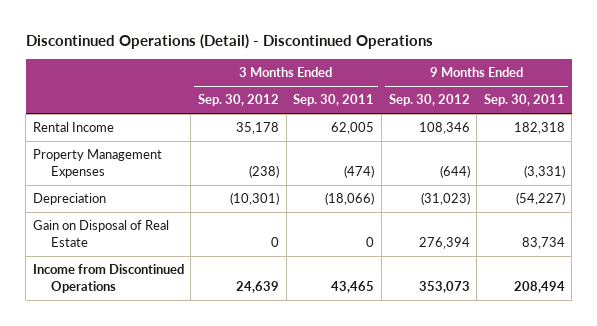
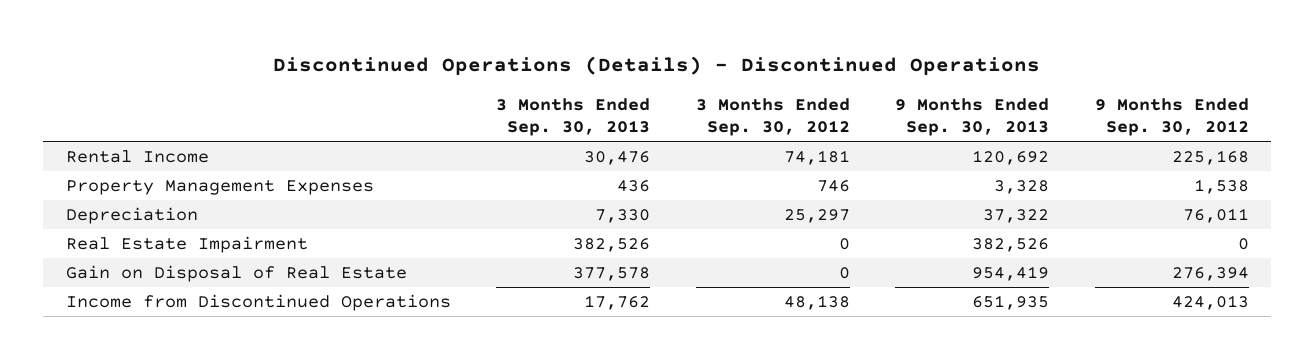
[25,33,433,49] Discontinued Operations (Detail) - Discontinued Operations -> [273,56,1041,76] Discontinued Operations (Details) - Discontinued Operations
[293,94,375,107] Sep. 30, 2011 -> none
[483,94,565,107] Sep. 30, 2011 -> none
none -> [496,97,651,136] 3 Months Ended Sep. 30, 2013
none -> [895,97,1050,136] 9 Months Ended Sep. 30, 2013
[235,122,279,135] 35,178 -> [783,150,850,166] 74,181
[418,122,470,135] 108,346 -> [1171,150,1249,166] 225,168
[248,165,279,179] (238) -> [816,180,850,193] 746
[439,165,470,179] (644) -> [1193,179,1249,195] 1,538
[229,192,279,206] (10,301) -> [783,209,850,224] 25,297
[420,192,470,206] (31,023) -> [1182,208,1249,224] 76,011
none -> [65,236,308,254] Real Estate Impairment
[235,281,279,294] 24,639 -> [783,295,850,311] 48,138
[418,281,470,294] 353,073 -> [1171,295,1249,311] 424,013

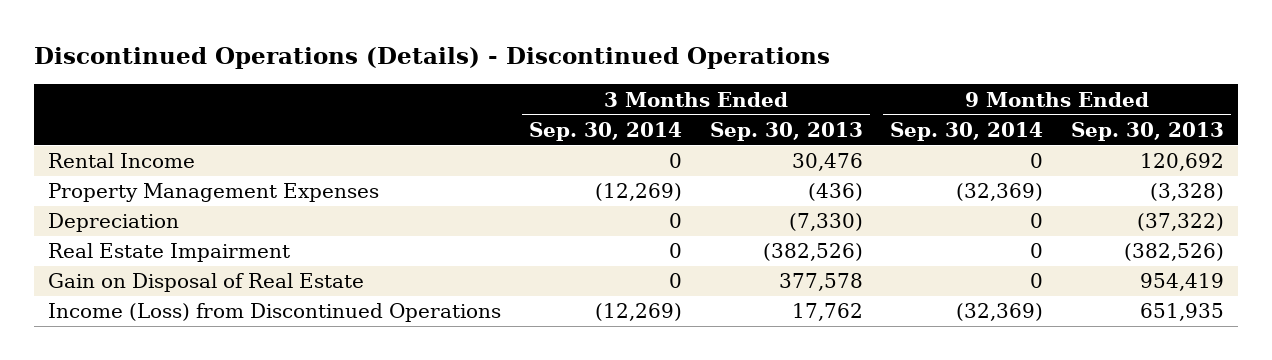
[695,97,850,136] 3 Months Ended Sep. 30, 2012 -> none
[1094,97,1249,136] 9 Months Ended Sep. 30, 2012 -> none
none -> [528,121,682,141] Sep. 30, 2014
none -> [890,121,1044,141] Sep. 30, 2014
[617,180,651,193] 436 -> [807,183,863,202] (436)
[994,180,1050,195] 3,328 -> [1150,183,1225,202] (3,328)
[595,209,651,224] 7,330 -> [788,213,863,232] (7,330)
[983,209,1050,224] 37,322 -> [1137,213,1225,232] (37,322)
[573,238,651,253] 382,526 -> [762,243,863,262] (382,526)
[972,238,1050,253] 382,526 -> [1124,243,1225,262] (382,526)
[65,294,451,312] Income from Discontinued Operations -> [47,303,501,323] Income (Loss) from Discontinued Operations

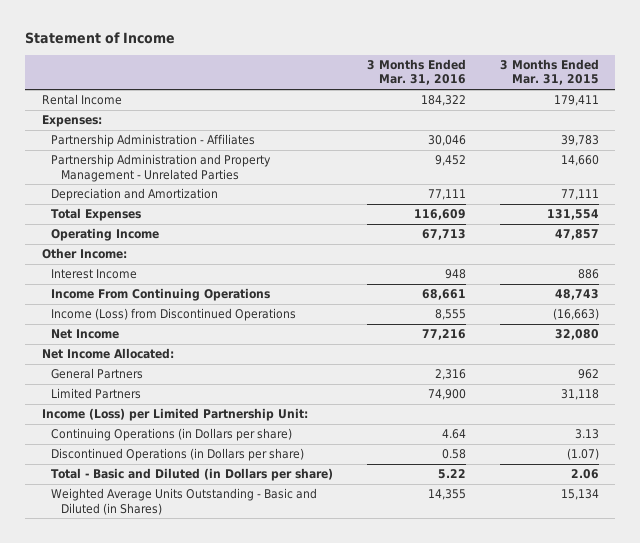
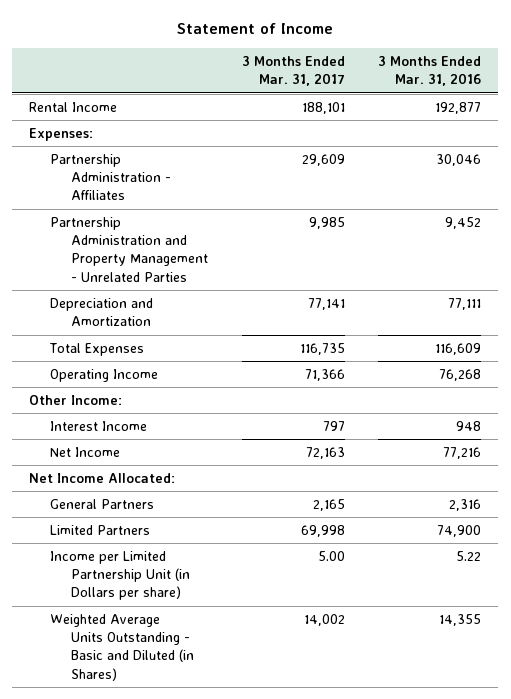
[499,58,599,86] 3 Months Ended Mar. 31, 2015 -> none
none -> [241,56,345,87] 3 Months Ended Mar. 31, 2017
[420,95,466,107] 184,322 -> [435,101,482,114] 192,877
[421,229,466,241] 67,713 -> [439,368,482,381] 76,268
[51,288,271,302] Income From Continuing Operations -> none
[51,308,297,322] Income (Loss) from Discontinued Operations -> none
[41,408,308,422] Income (Loss) per Limited Partnership Unit: -> none
[51,448,305,462] Discontinued Operations (in Dollars per share) -> none
[51,468,334,482] Total - Basic and Diluted (in Dollars per share) -> none
[51,428,293,442] Continuing Operations (in Dollars per share) -> [50,550,190,601] Income per Limited Partnership Unit (in Dollars per share)
[441,429,466,440] 4.64 -> [456,550,482,561] 5.22

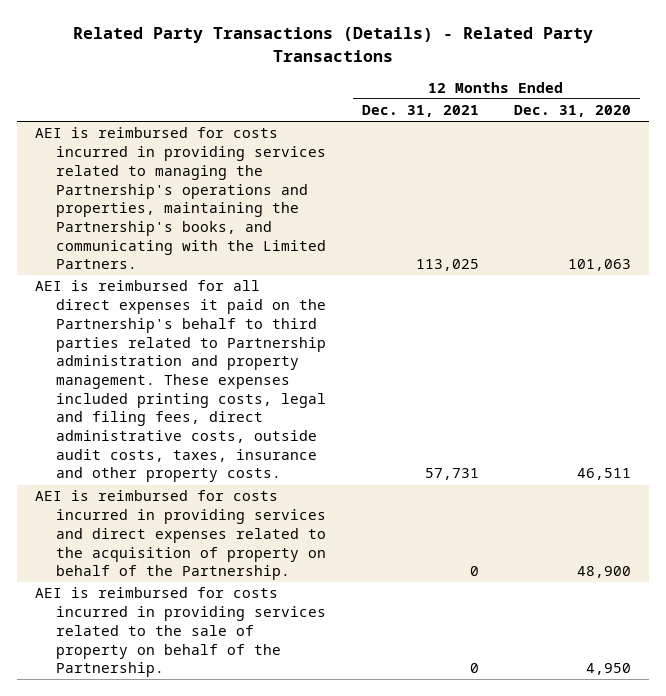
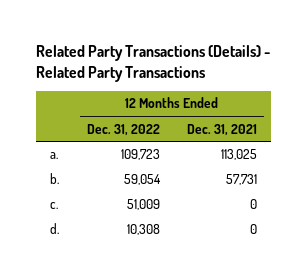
[514,105,632,118] Dec. 31, 2020 -> none
none -> [86,123,160,136] Dec. 31, 2022
[34,587,326,678] AEI is reimbursed for costs incurred in providing services related to the sale of property on behalf of the Partnership. -> none
[34,127,326,270] AEI is reimbursed for costs incurred in providing services related to managing the Partnership's operations and properties, maintaining the Partnership's books, and communicating with the Limited Partners. -> [50,152,59,160] a.
[34,280,326,483] AEI is reimbursed for all direct expenses it paid on the Partnership's behalf to third parties related to Partnership administration and property management. These expenses included printing costs, legal and filing fees, direct administrative costs, outside audit costs, taxes, insurance and other property costs. -> [50,173,60,185] b.
[34,490,326,581] AEI is reimbursed for costs incurred in providing services and direct expenses related to the acquisition of property on behalf of the Partnership. -> [50,202,59,210] c.
none -> [50,223,60,235] d.

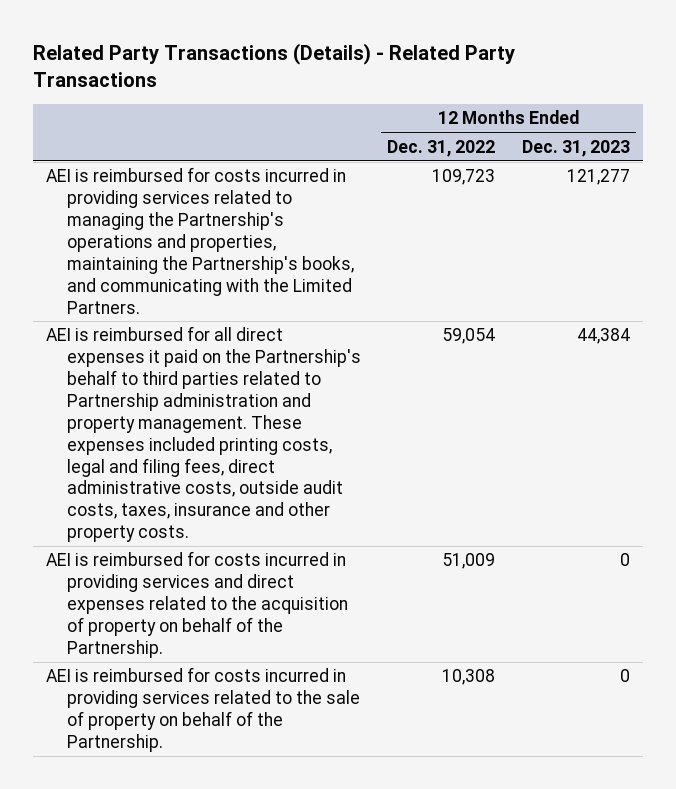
[187,123,258,136] Dec. 31, 2021 -> none
none -> [521,139,630,157] Dec. 31, 2023
[50,152,59,160] a. -> [45,167,354,314] AEI is reimbursed for costs incurred in providing services related to managing the Partnership's operations and properties, maintaining the Partnership's books, and communicating with the Limited Partners.
[50,173,60,185] b. -> [45,326,361,543] AEI is reimbursed for all direct expenses it paid on the Partnership's behalf to third parties related to Partnership administration and property management. These expenses included printing costs, legal and filing fees, direct administrative costs, outside audit costs, taxes, insurance and other property costs.
[50,202,59,210] c. -> [45,551,348,658] AEI is reimbursed for costs incurred in providing services and direct expenses related to the acquisition of property on behalf of the Partnership.
[50,223,60,235] d. -> [45,667,360,752] AEI is reimbursed for costs incurred in providing services related to the sale of property on behalf of the Partnership.

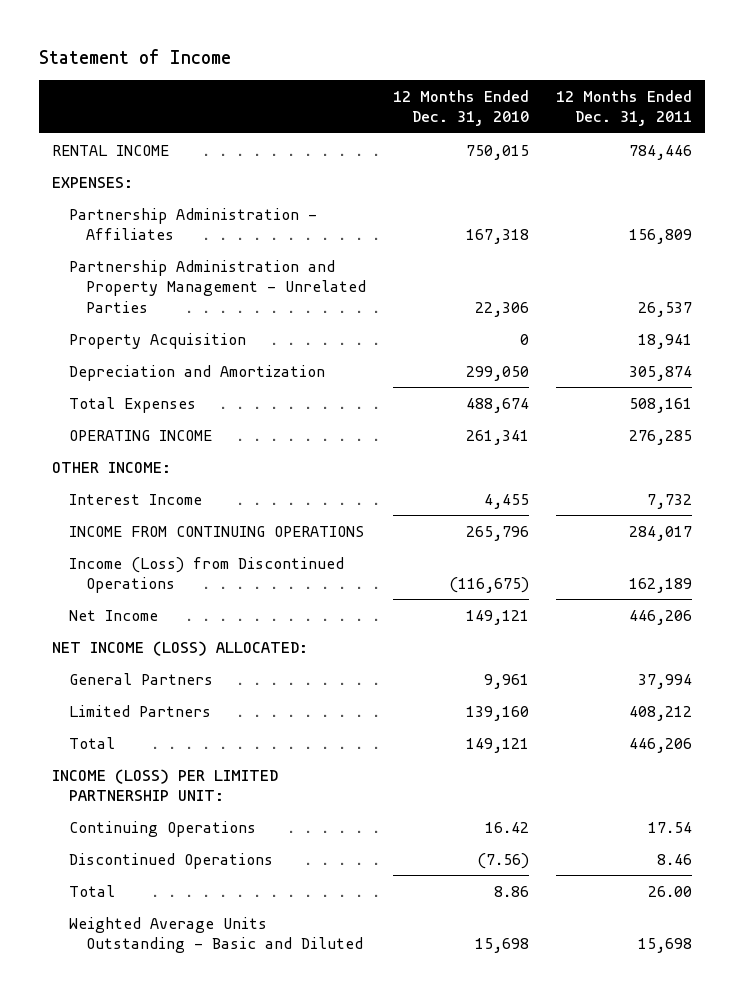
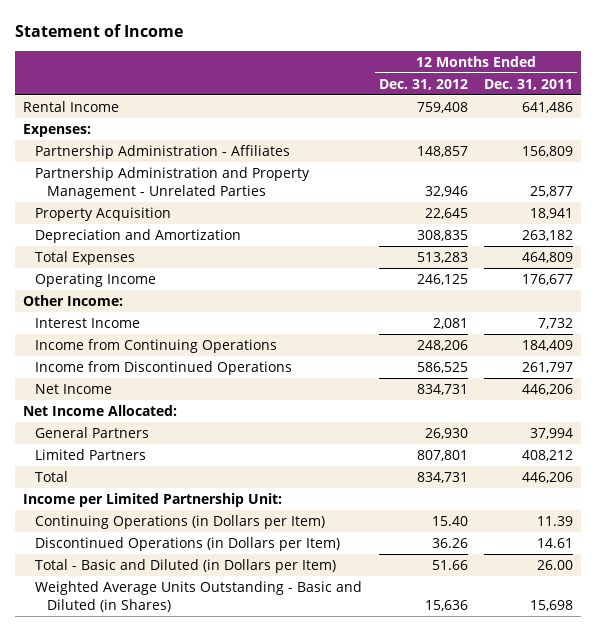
[393,89,530,127] 12 Months Ended Dec. 31, 2010 -> none
none -> [378,78,468,90] Dec. 31, 2012
[52,144,170,156] RENTAL INCOME -> [23,100,120,112] Rental Income
[628,144,692,160] 784,446 -> [521,101,573,113] 641,486
[52,176,134,188] EXPENSES: -> [23,123,92,137] Expenses:
[637,301,692,317] 26,537 -> [529,185,573,197] 25,877
[628,365,692,381] 305,874 -> [521,229,573,241] 263,182
[628,397,692,413] 508,161 -> [521,251,573,263] 464,809
[69,429,213,441] OPERATING INCOME -> [35,272,157,287] Operating Income
[628,429,692,445] 276,285 -> [521,273,573,285] 176,677
[52,461,172,473] OTHER INCOME: -> [23,294,124,306] Other Income:
[69,525,365,537] INCOME FROM CONTINUING OPERATIONS -> [35,338,278,353] Income from Continuing Operations
[628,525,692,541] 284,017 -> [521,339,573,351] 184,409
[69,556,345,594] Income (Loss) from Discontinued Operations -> [35,360,293,375] Income from Discontinued Operations
[628,578,692,594] 162,189 -> [521,361,573,373] 261,797
[52,640,309,656] NET INCOME (LOSS) ALLOCATED: -> [23,404,178,416] Net Income Allocated:
[52,768,279,802] INCOME (LOSS) PER LIMITED PARTNERSHIP UNIT: -> [23,492,283,507] Income per Limited Partnership Unit:
[69,820,257,837] Continuing Operations -> [35,514,326,529] Continuing Operations (in Dollars per Item)
[647,821,692,833] 17.54 -> [536,515,573,526] 11.39
[69,852,274,869] Discontinued Operations -> [35,536,341,551] Discontinued Operations (in Dollars per Item)
[656,853,692,865] 8.46 -> [536,537,573,548] 14.61
[69,884,116,897] Total -> [35,558,337,573] Total - Basic and Diluted (in Dollars per Item)
[69,916,364,954] Weighted Average Units Outstanding - Basic and Diluted -> [35,580,363,612] Weighted Average Units Outstanding - Basic and Diluted (in Shares)

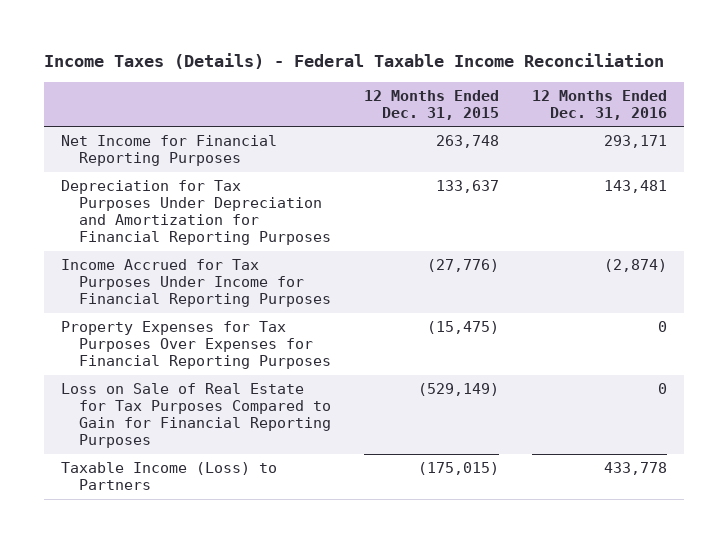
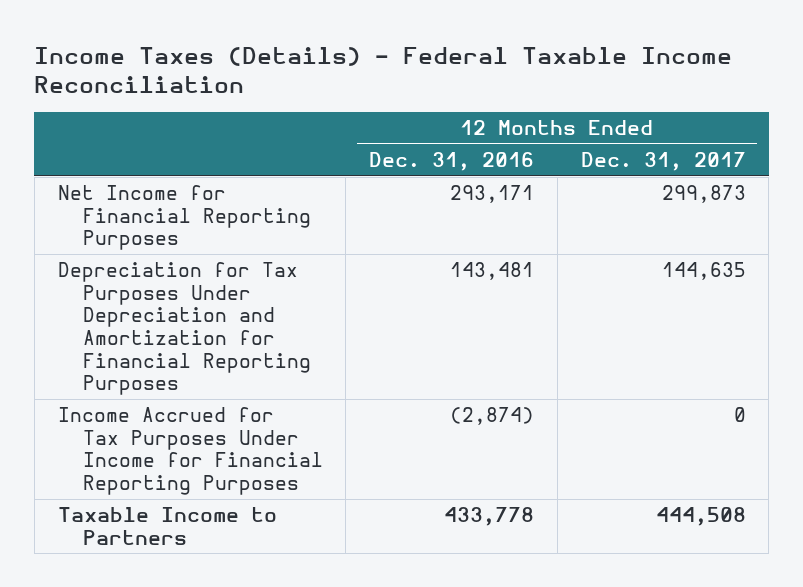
[363,89,499,120] 12 Months Ended Dec. 31, 2015 -> none
none -> [580,152,746,172] Dec. 31, 2017
[61,321,331,370] Property Expenses for Tax Purposes Over Expenses for Financial Reporting Purposes -> none
[61,383,331,449] Loss on Sale of Real Estate for Tax Purposes Compared to Gain for Financial Reporting Purposes -> none
[61,462,278,491] Taxable Income (Loss) to Partners -> [57,507,277,545] Taxable Income to Partners

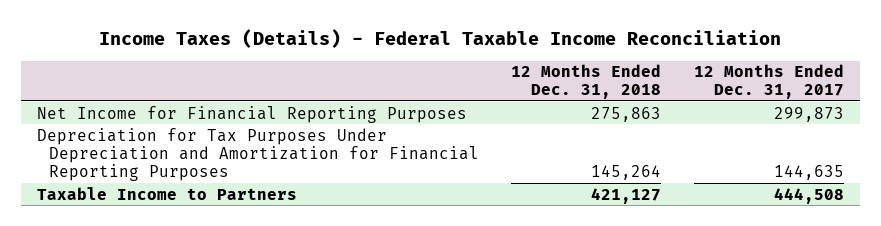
[369,152,535,172] Dec. 31, 2016 -> none
none -> [511,64,662,100] 12 Months Ended Dec. 31, 2018
[57,407,323,496] Income Accrued for Tax Purposes Under Income for Financial Reporting Purposes -> none

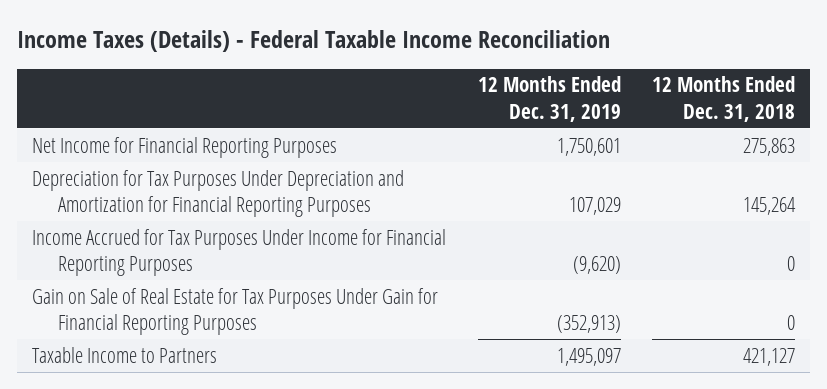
[693,64,844,100] 12 Months Ended Dec. 31, 2017 -> none
none -> [477,76,621,122] 12 Months Ended Dec. 31, 2019
none -> [32,228,447,276] Income Accrued for Tax Purposes Under Income for Financial Reporting Purposes
none -> [32,287,439,335] Gain on Sale of Real Estate for Tax Purposes Under Gain for Financial Reporting Purposes

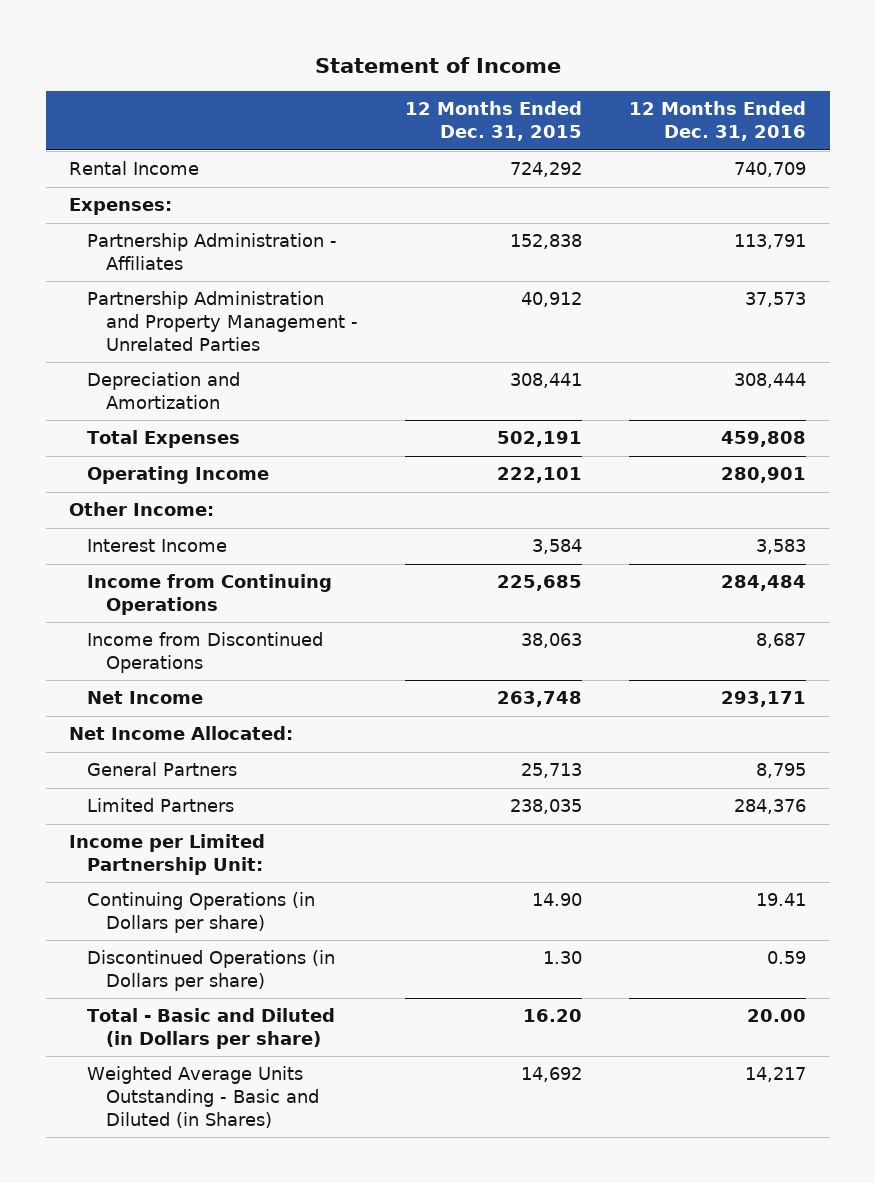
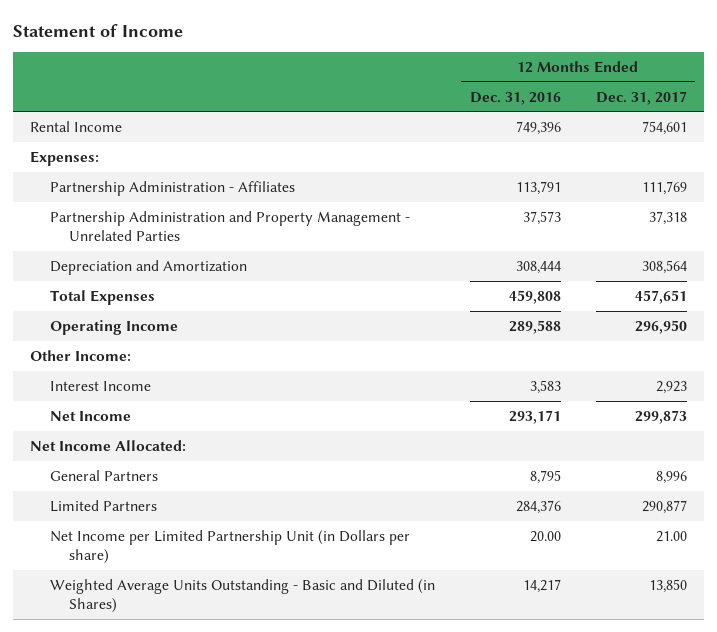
[404,101,582,142] 12 Months Ended Dec. 31, 2015 -> none
none -> [595,90,687,105] Dec. 31, 2017
[734,162,807,178] 740,709 -> [515,120,561,135] 749,396
[721,467,807,484] 280,901 -> [508,319,561,334] 289,588
[87,574,333,616] Income from Continuing Operations -> none
[87,632,324,674] Income from Discontinued Operations -> none
[69,834,266,876] Income per Limited Partnership Unit: -> none
[87,950,336,992] Discontinued Operations (in Dollars per share) -> none
[87,1008,336,1050] Total - Basic and Diluted (in Dollars per share) -> none
[87,892,316,934] Continuing Operations (in Dollars per share) -> [49,529,410,565] Net Income per Limited Partnership Unit (in Dollars per share)
[756,893,807,907] 19.41 -> [529,530,561,542] 20.00

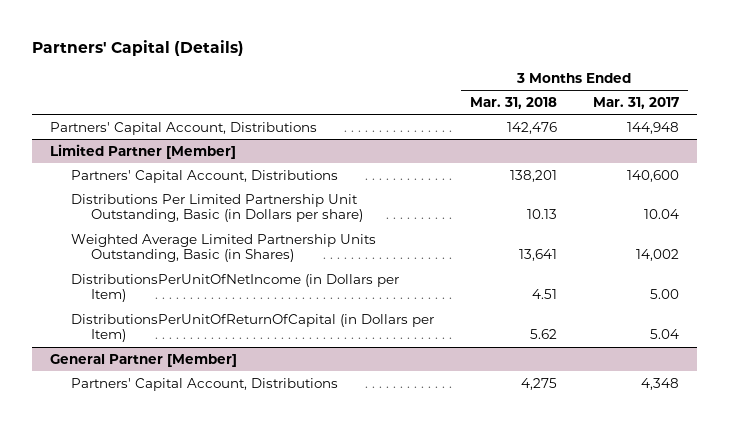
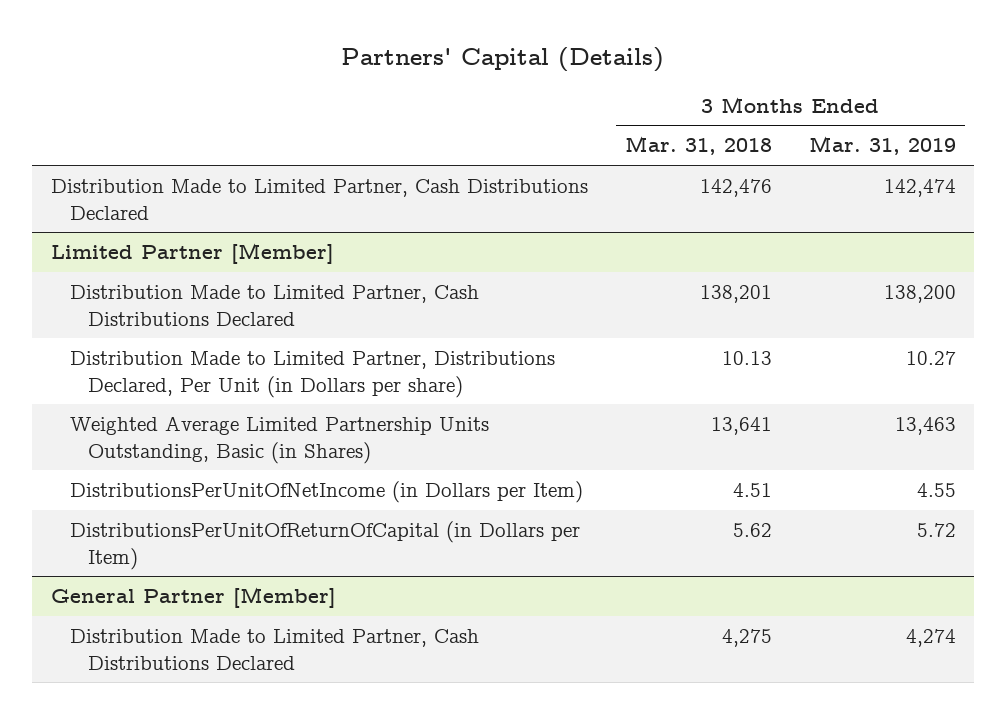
[592,96,679,109] Mar. 31, 2017 -> none
none -> [808,136,956,156] Mar. 31, 2019
[50,121,318,135] Partners' Capital Account, Distributions -> [50,179,588,220] Distribution Made to Limited Partner, Cash Distributions Declared
[70,169,338,183] Partners' Capital Account, Distributions -> [69,285,479,326] Distribution Made to Limited Partner, Cash Distributions Declared
[70,193,363,223] Distributions Per Limited Partnership Unit Outstanding, Basic (in Dollars per share) -> [69,351,555,398] Distribution Made to Limited Partner, Distributions Declared, Per Unit (in Dollars per share)
[70,377,338,391] Partners' Capital Account, Distributions -> [69,629,479,670] Distribution Made to Limited Partner, Cash Distributions Declared

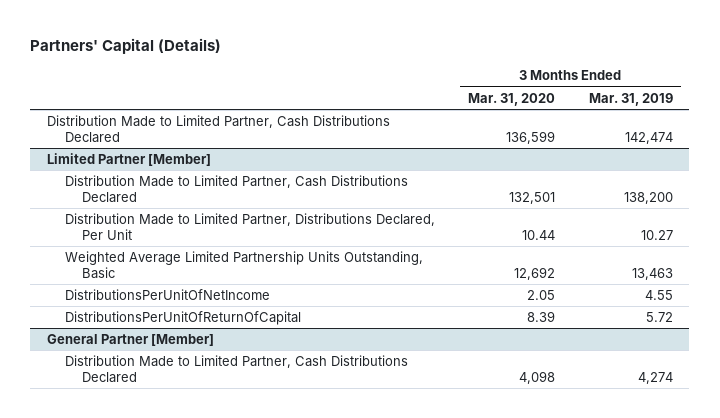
[624,136,772,156] Mar. 31, 2018 -> none
none -> [468,92,556,106] Mar. 31, 2020
[69,351,555,398] Distribution Made to Limited Partner, Distributions Declared, Per Unit (in Dollars per share) -> [64,213,435,241] Distribution Made to Limited Partner, Distributions Declared, Per Unit
[69,416,489,464] Weighted Average Limited Partnership Units Outstanding, Basic (in Shares) -> [64,251,423,280] Weighted Average Limited Partnership Units Outstanding, Basic
[69,481,583,504] DistributionsPerUnitOfNetIncome (in Dollars per Item) -> [64,289,270,301] DistributionsPerUnitOfNetIncome
[69,521,580,570] DistributionsPerUnitOfReturnOfCapital (in Dollars per Item) -> [64,311,301,326] DistributionsPerUnitOfReturnOfCapital

